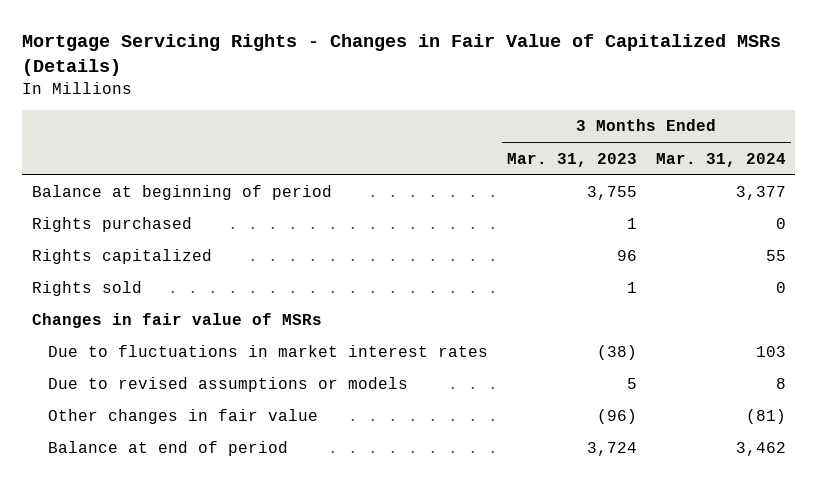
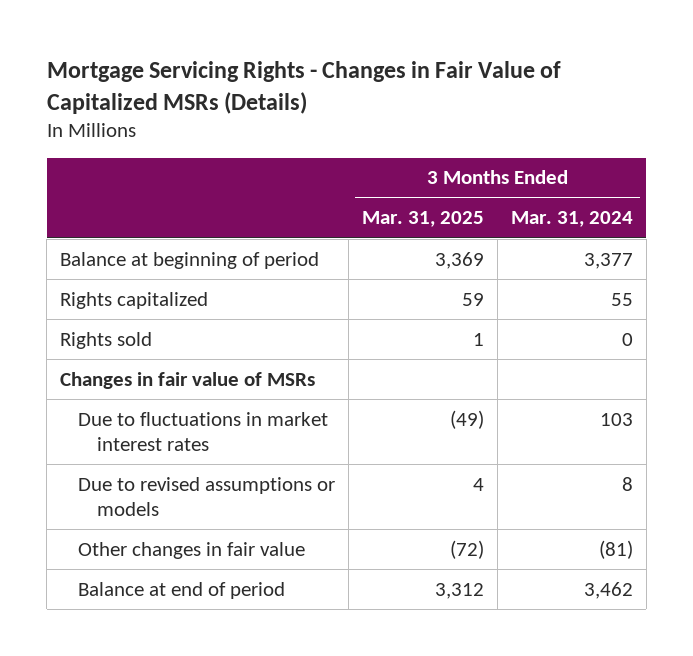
[506,152,637,167] Mar. 31, 2023 -> none
none -> [362,211,485,228] Mar. 31, 2025
[31,216,192,232] Rights purchased -> none

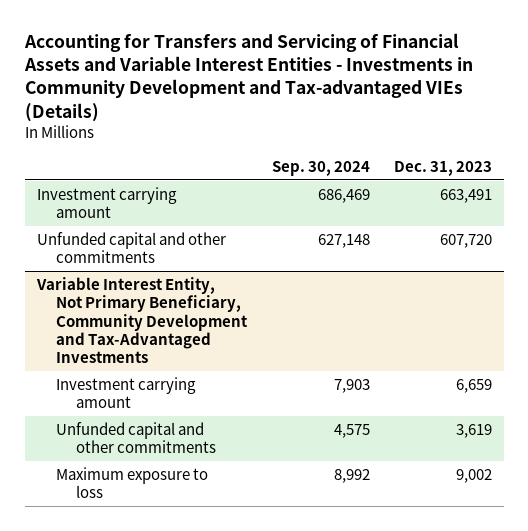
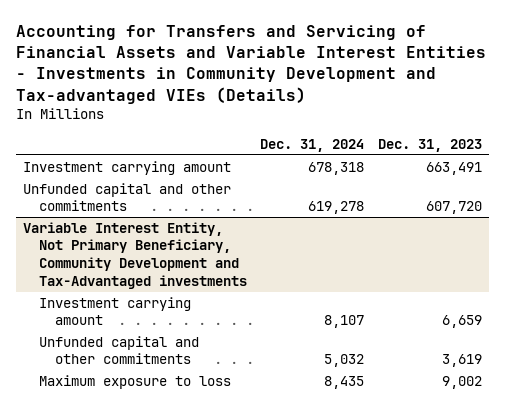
[271,160,370,176] Sep. 30, 2024 -> none
none -> [260,138,365,152] Dec. 31, 2024
[35,276,249,364] Variable Interest Entity, Not Primary Beneficiary, Community Development and Tax-Advantaged Investments -> [22,221,247,289] Variable Interest Entity, Not Primary Beneficiary, Community Development and Tax-Advantaged investments

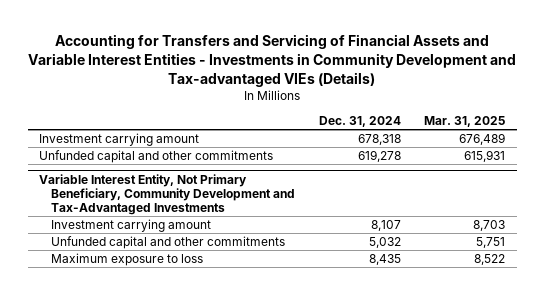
[378,138,483,152] Dec. 31, 2023 -> none
none -> [423,116,505,128] Mar. 31, 2025
[22,221,247,289] Variable Interest Entity, Not Primary Beneficiary, Community Development and Tax-Advantaged investments -> [39,173,296,215] Variable Interest Entity, Not Primary Beneficiary, Community Development and Tax-Advantaged Investments

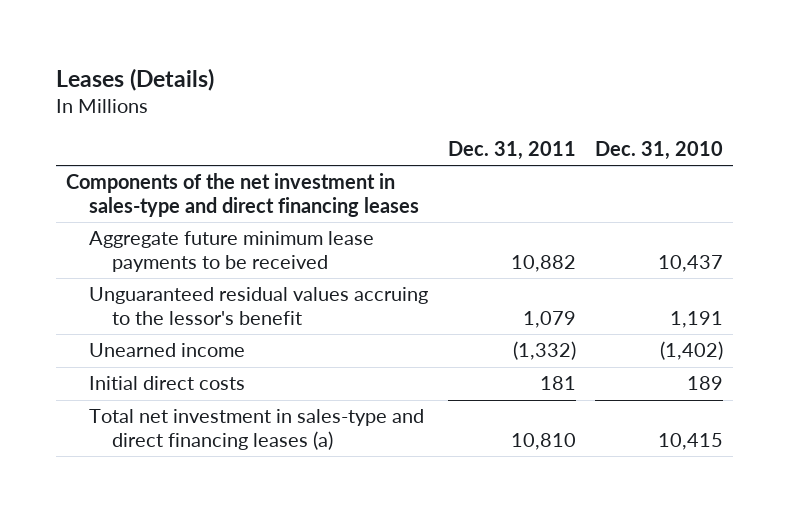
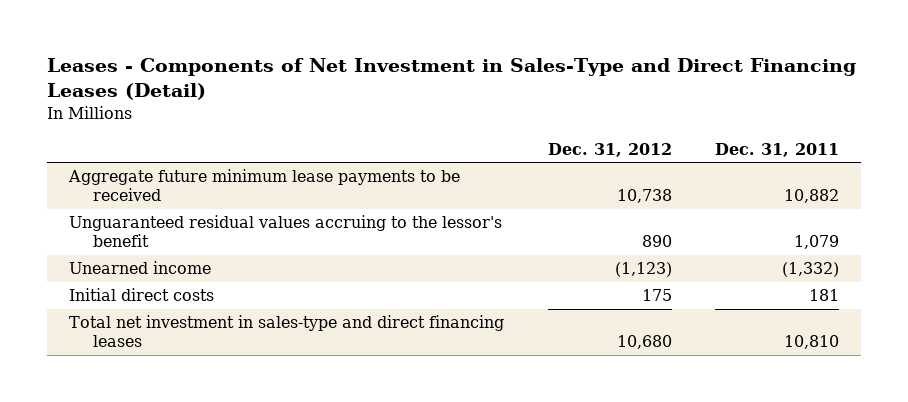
[56,67,215,91] Leases (Details) -> [47,58,857,101] Leases - Components of Net Investment in Sales-Type and Direct Financing Leases (Detail)
[595,141,724,161] Dec. 31, 2010 -> none
none -> [547,142,672,157] Dec. 31, 2012
[66,173,420,217] Components of the net investment in sales-type and direct financing leases -> none
[89,409,425,450] Total net investment in sales-type and direct financing leases (a) -> [68,315,504,348] Total net investment in sales-type and direct financing leases

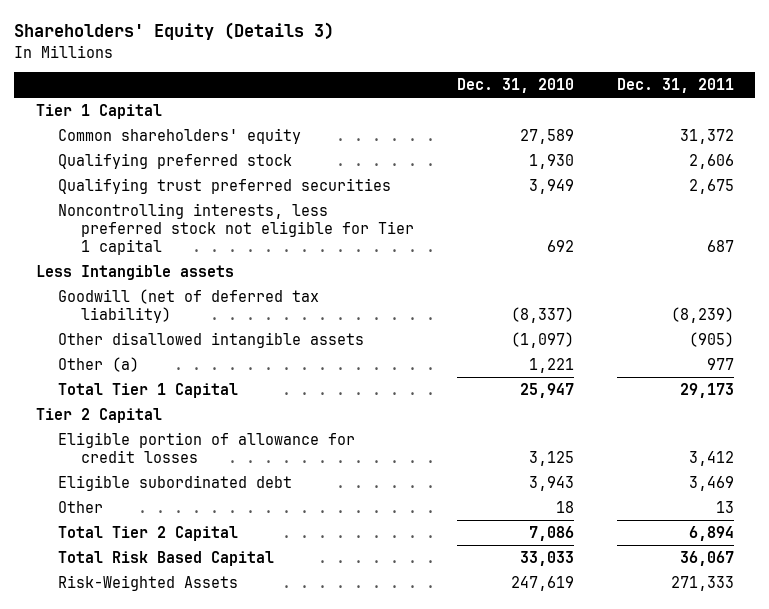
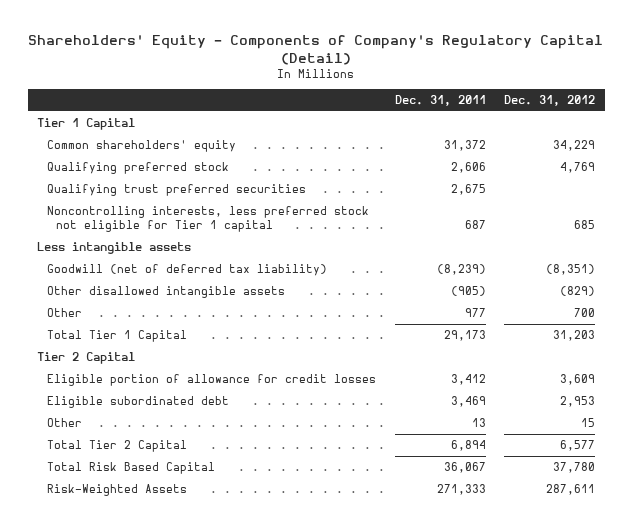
[14,22,335,41] Shareholders' Equity (Details 3) -> [28,35,604,65] Shareholders' Equity - Components of Company's Regulatory Capital (Detail)
[456,78,574,94] Dec. 31, 2010 -> none
none -> [504,95,596,107] Dec. 31, 2012
[35,264,234,280] Less Intangible assets -> [37,242,192,255] Less intangible assets
[58,356,140,372] Other (a) -> [46,308,82,318] Other

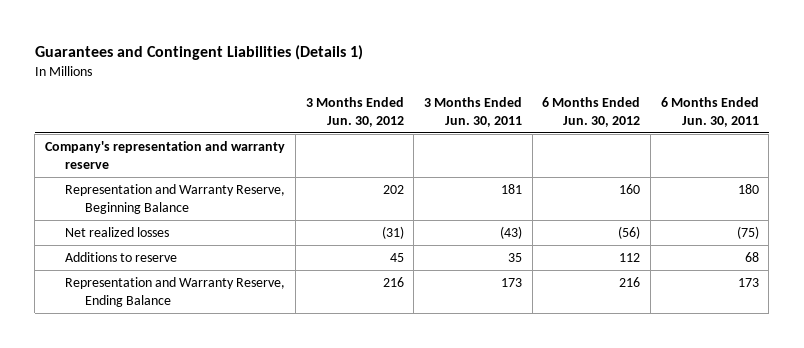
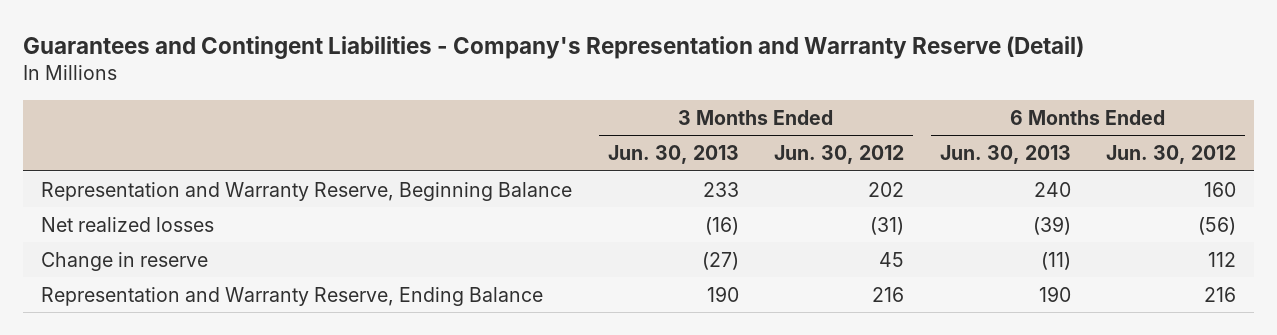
[34,44,363,60] Guarantees and Contingent Liabilities (Details 1) -> [23,35,1085,59] Guarantees and Contingent Liabilities - Company's Representation and Warranty Reserve (Detail)
[423,96,522,128] 3 Months Ended Jun. 30, 2011 -> none
[660,96,759,128] 6 Months Ended Jun. 30, 2011 -> none
none -> [607,145,739,165] Jun. 30, 2013
none -> [939,145,1071,165] Jun. 30, 2013
[45,140,286,170] Company's representation and warranty reserve -> none
[64,251,177,262] Additions to reserve -> [41,251,209,271] Change in reserve

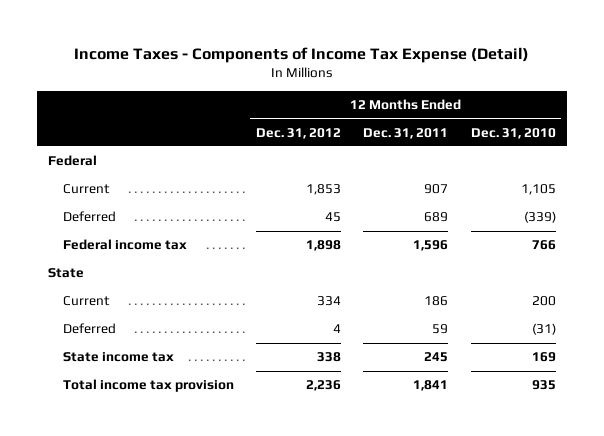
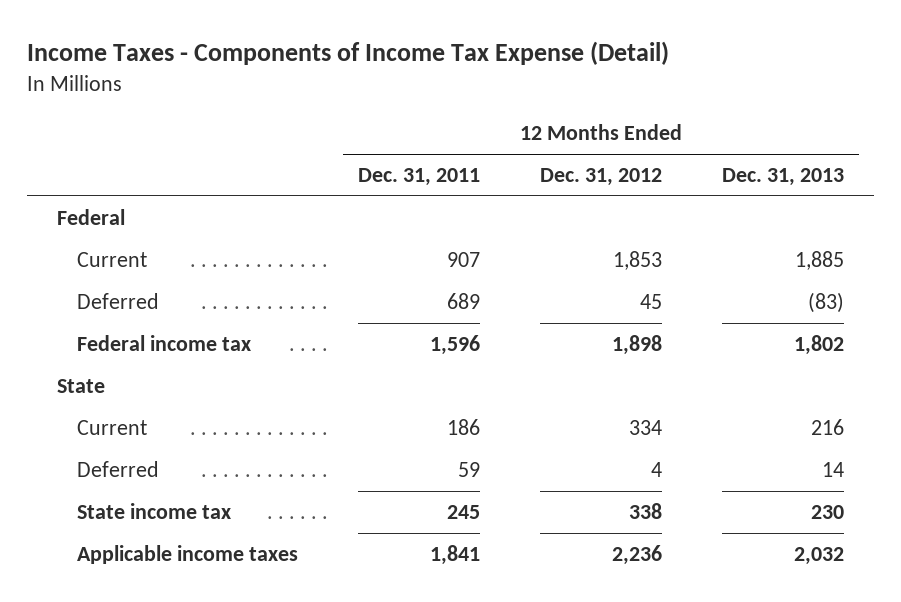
[470,127,556,139] Dec. 31, 2010 -> none
none -> [722,167,845,186] Dec. 31, 2013
[62,379,234,393] Total income tax provision -> [76,544,298,564] Applicable income taxes

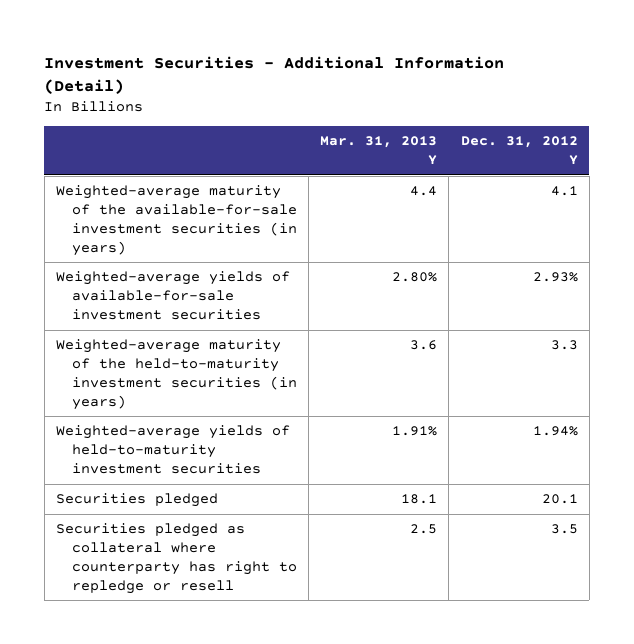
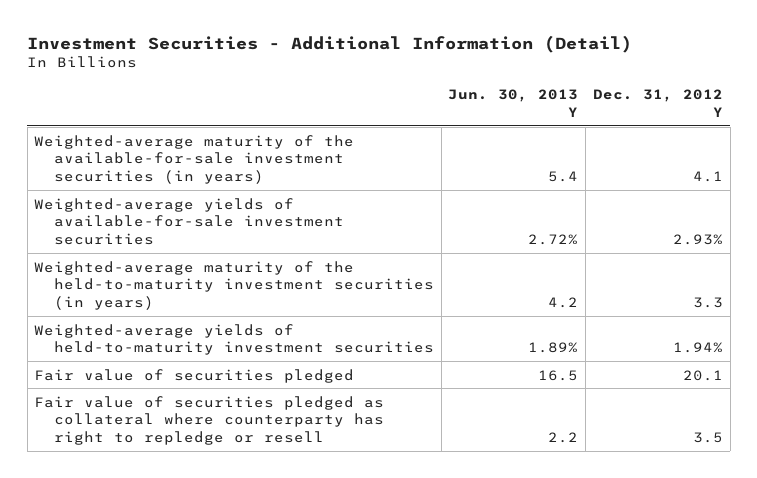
[320,136,438,165] Mar. 31, 2013 Y -> none
none -> [448,89,579,117] Jun. 30, 2013 Y
[56,493,219,508] Securities pledged -> none
none -> [34,368,355,383] Fair value of securities pledged
[56,523,298,594] Securities pledged as collateral where counterparty has right to repledge or resell -> [34,395,385,445] Fair value of securities pledged as collateral where counterparty has right to repledge or resell

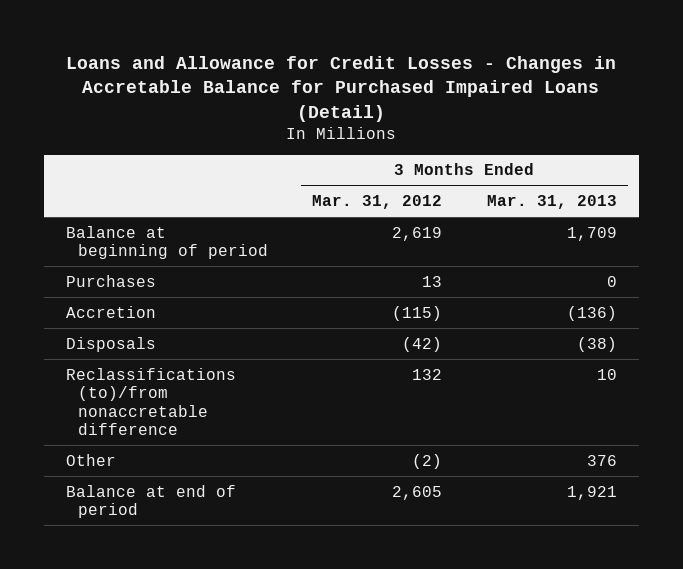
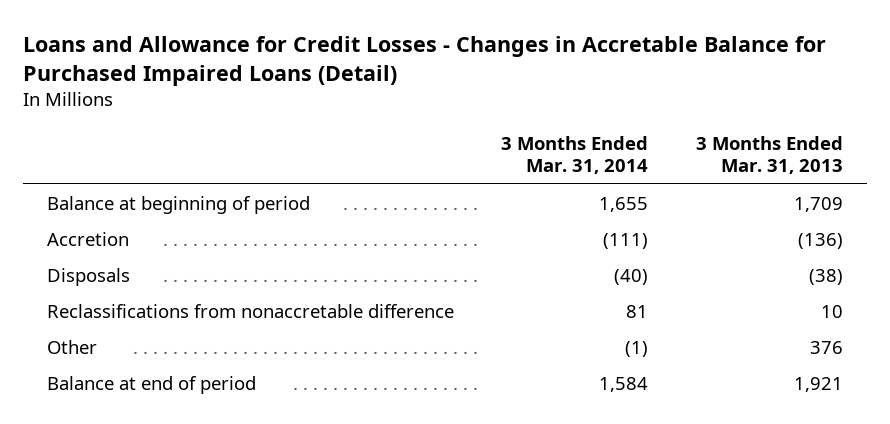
[312,194,443,209] Mar. 31, 2012 -> none
none -> [501,135,649,175] 3 Months Ended Mar. 31, 2014
[66,274,157,287] Purchases -> none
[66,367,237,436] Reclassifications (to)/from nonaccretable difference -> [47,303,455,318] Reclassifications from nonaccretable difference

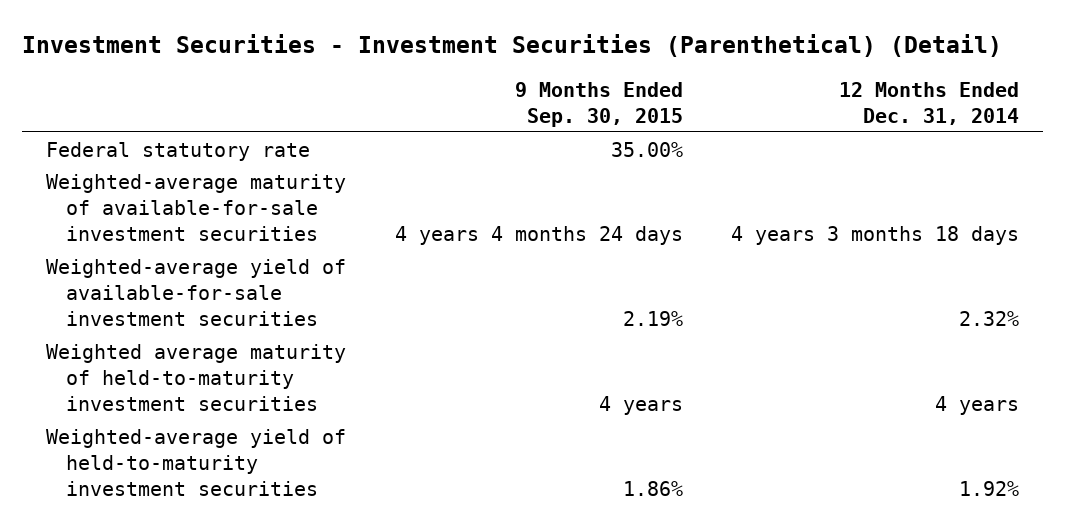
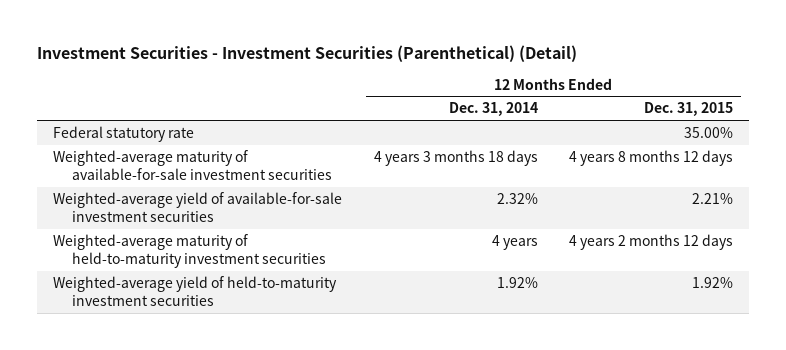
[514,81,683,127] 9 Months Ended Sep. 30, 2015 -> none
none -> [643,102,733,117] Dec. 31, 2015
[46,343,347,411] Weighted average maturity of held-to-maturity investment securities -> [53,233,326,268] Weighted-average maturity of held-to-maturity investment securities

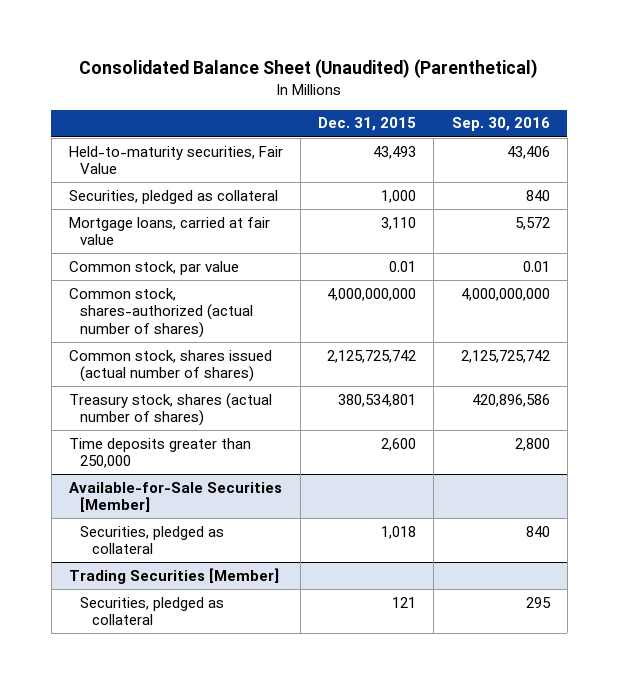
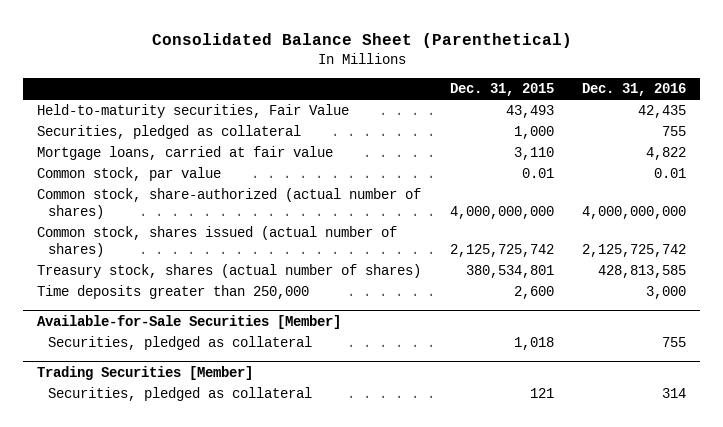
[79,59,539,79] Consolidated Balance Sheet (Unaudited) (Parenthetical) -> [151,33,572,49] Consolidated Balance Sheet (Parenthetical)
[451,117,550,132] Sep. 30, 2016 -> none
none -> [581,83,686,97] Dec. 31, 2016
[68,287,254,338] Common stock, shares-authorized (actual number of shares) -> [37,188,422,220] Common stock, share-authorized (actual number of shares)

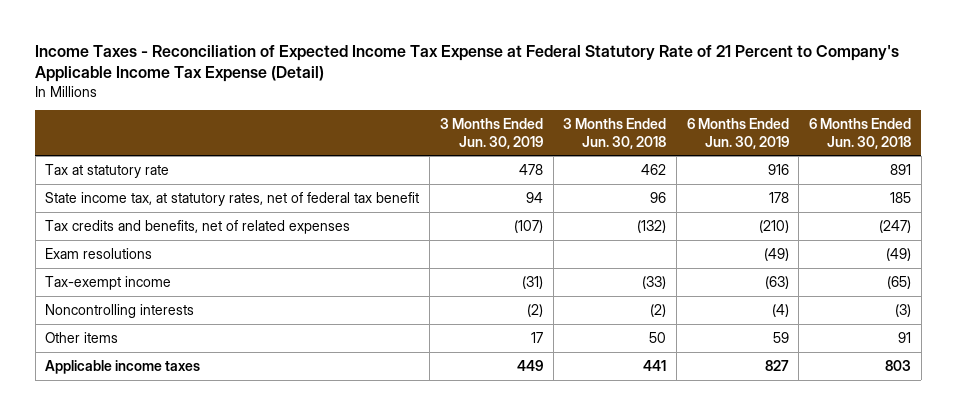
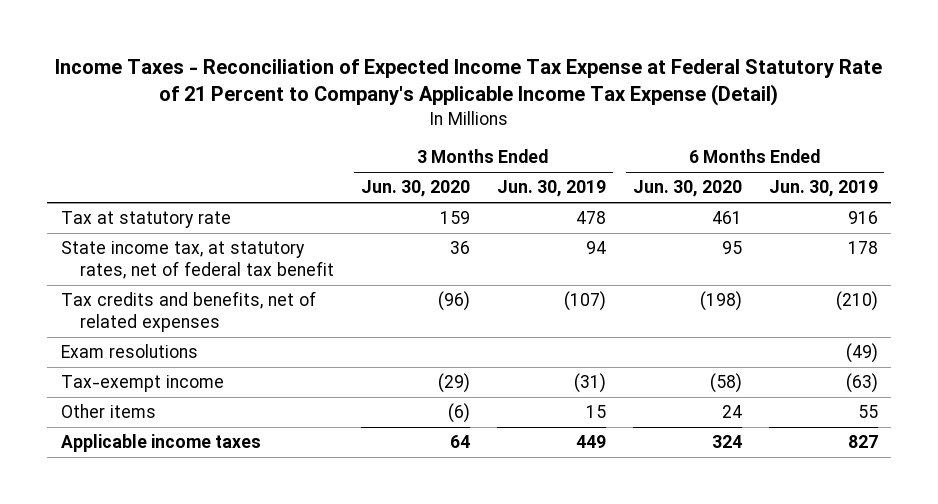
[563,118,667,149] 3 Months Ended Jun. 30, 2018 -> none
[808,118,911,149] 6 Months Ended Jun. 30, 2018 -> none
none -> [360,180,470,198] Jun. 30, 2020
none -> [632,180,742,198] Jun. 30, 2020
[45,304,195,319] Noncontrolling interests -> none
[530,332,543,344] 17 -> [585,405,606,419] 15
[772,332,789,344] 59 -> [857,405,878,419] 55

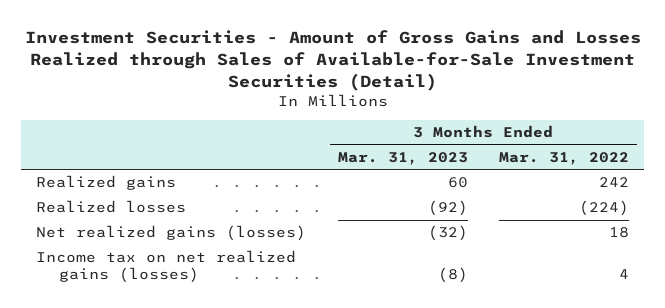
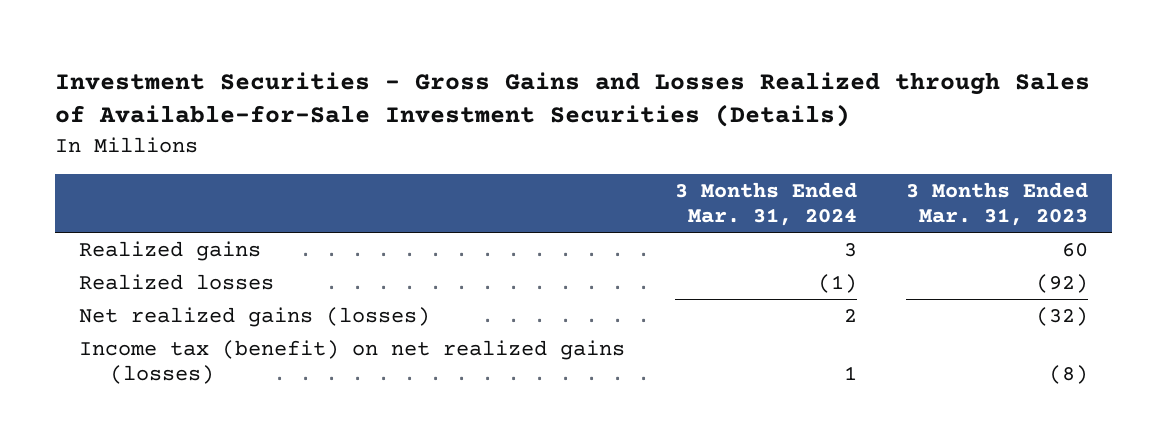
[24,29,641,91] Investment Securities - Amount of Gross Gains and Losses Realized through Sales of Available-for-Sale Investment Securities (Detail) -> [54,71,1090,128] Investment Securities - Gross Gains and Losses Realized through Sales of Available-for-Sale Investment Securities (Details)
[498,151,629,165] Mar. 31, 2022 -> none
none -> [674,181,857,227] 3 Months Ended Mar. 31, 2024
[36,250,297,284] Income tax on net realized gains (losses) -> [79,340,626,385] Income tax (benefit) on net realized gains (losses)

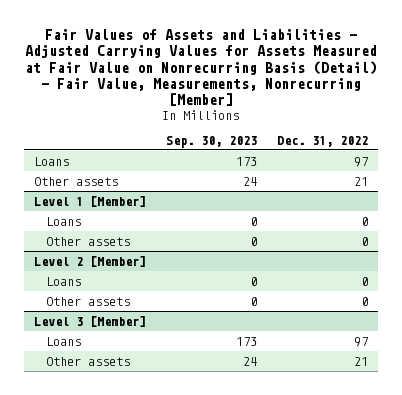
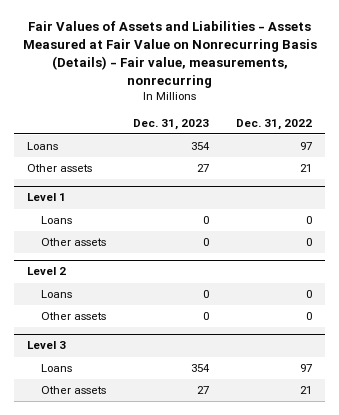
[24,29,377,107] Fair Values of Assets and Liabilities - Adjusted Carrying Values for Assets Measured at Fair Value on Nonrecurring Basis (Detail) - Fair Value, Measurements, Nonrecurring [Member] -> [22,21,317,88] Fair Values of Assets and Liabilities - Assets Measured at Fair Value on Nonrecurring Basis (Details) - Fair value, measurements, nonrecurring
[165,135,257,148] Sep. 30, 2023 -> none
none -> [132,118,209,130] Dec. 31, 2023
[33,195,146,207] Level 1 [Member] -> [27,193,67,202] Level 1
[33,255,146,267] Level 2 [Member] -> [27,267,67,276] Level 2
[33,315,146,327] Level 3 [Member] -> [27,341,67,350] Level 3

